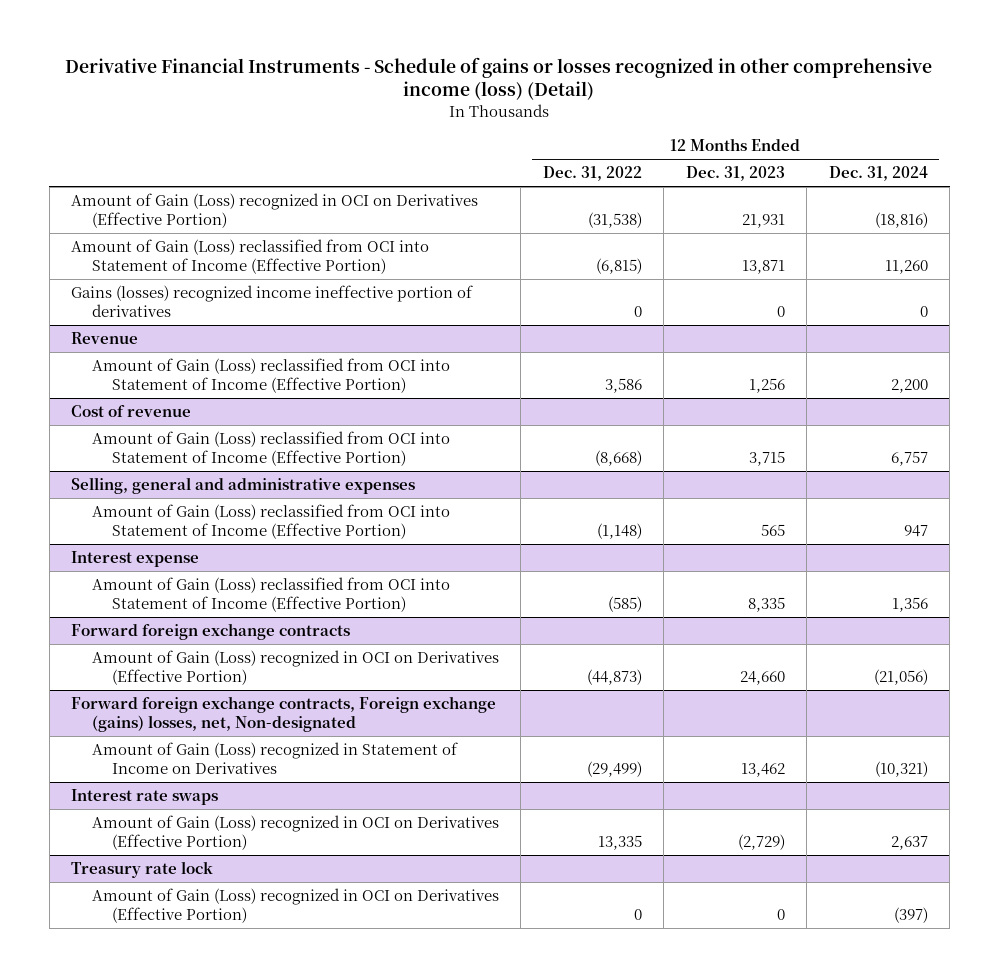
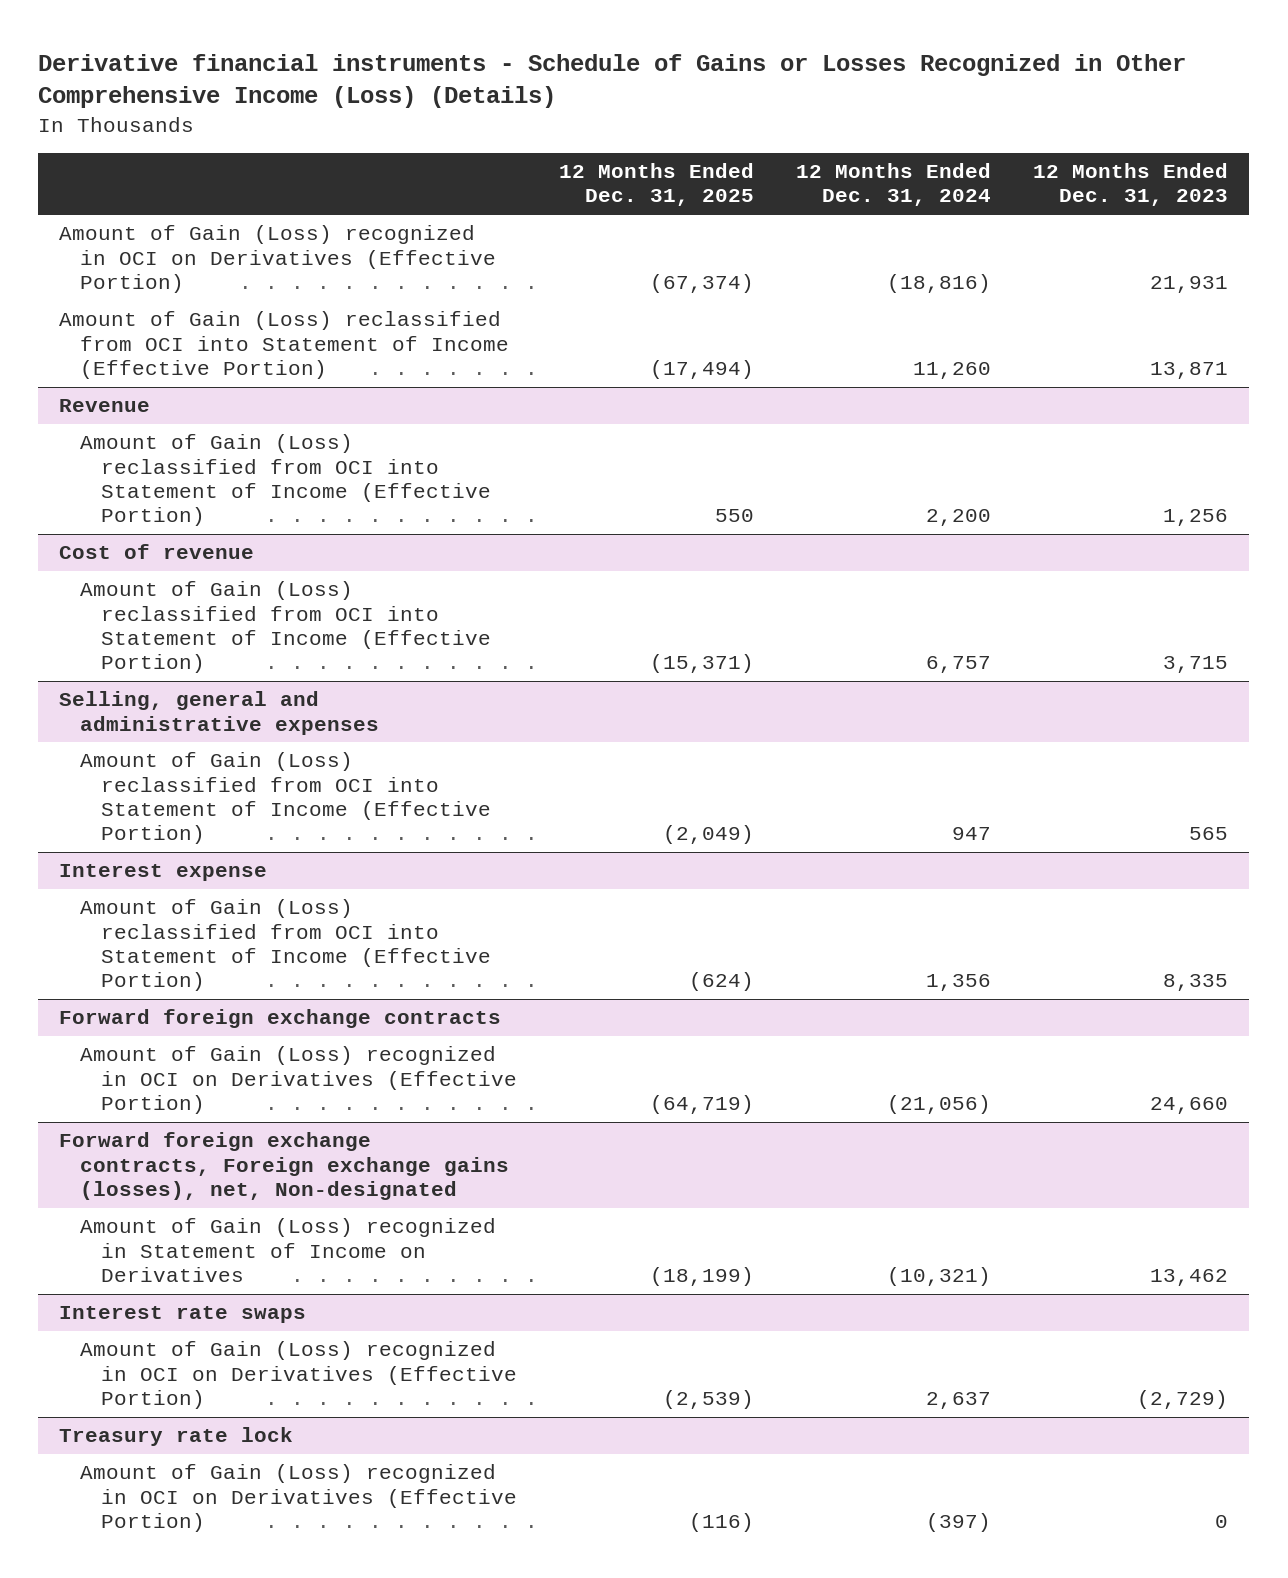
[65,56,933,101] Derivative Financial Instruments - Schedule of gains or losses recognized in other comprehensive income (loss) (Detail) -> [38,53,1187,109] Derivative financial instruments - Schedule of Gains or Losses Recognized in Other Comprehensive Income (Loss) (Details)
[542,166,642,182] Dec. 31, 2022 -> none
none -> [559,163,755,207] 12 Months Ended Dec. 31, 2025
[71,285,474,318] Gains (losses) recognized income ineffective portion of derivatives -> none
[71,696,497,733] Forward foreign exchange contracts, Foreign exchange (gains) losses, net, Non-designated -> [59,1132,510,1201] Forward foreign exchange contracts, Foreign exchange gains (losses), net, Non-designated

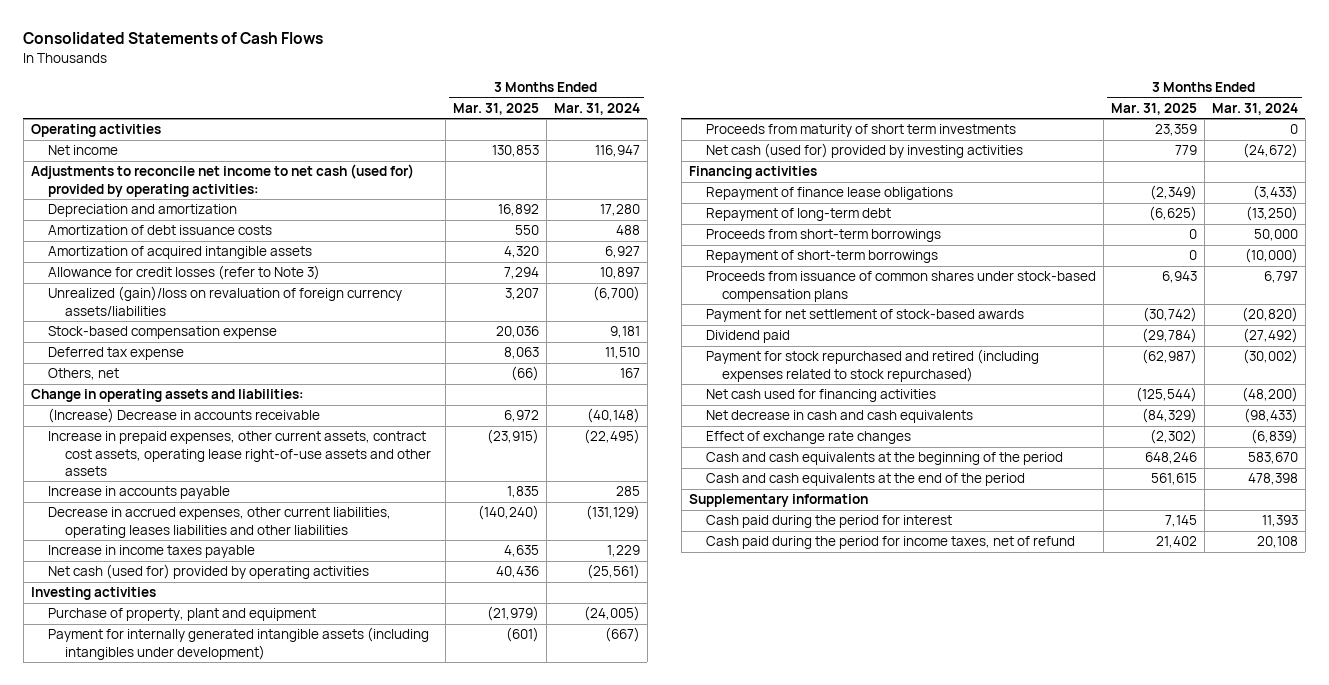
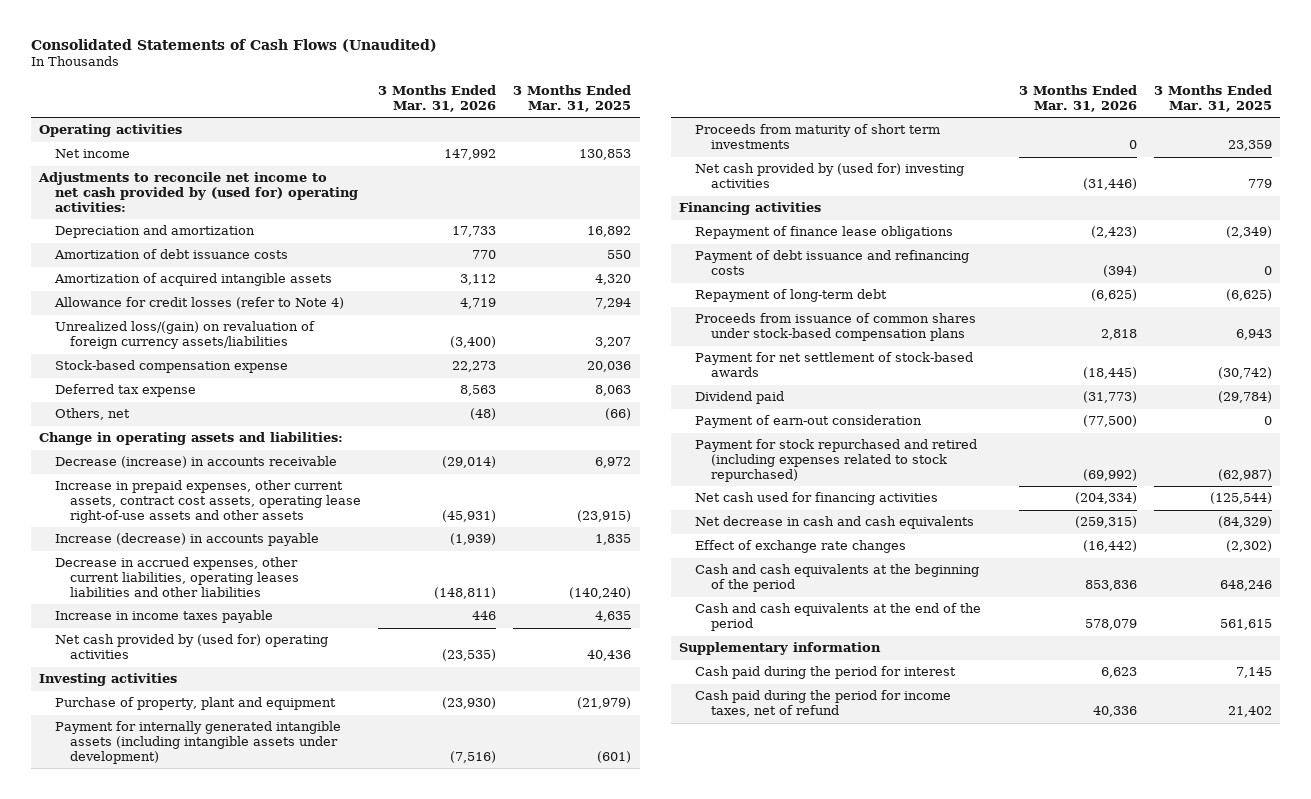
[23,32,324,45] Consolidated Statements of Cash Flows -> [30,38,437,52] Consolidated Statements of Cash Flows (Unaudited)
[553,102,640,115] Mar. 31, 2024 -> none
none -> [378,85,497,112] 3 Months Ended Mar. 31, 2026
[30,164,414,197] Adjustments to reconcile net income to net cash (used for) provided by operating activities: -> [38,172,358,213] Adjustments to reconcile net income to net cash provided by (used for) operating activities:
[47,265,320,281] Allowance for credit losses (refer to Note 3) -> [53,297,344,310] Allowance for credit losses (refer to Note 4)
[47,286,402,316] Unrealized (gain)/loss on revaluation of foreign currency assets/liabilities -> [54,321,315,350] Unrealized loss/(gain) on revaluation of foreign currency assets/liabilities
[47,408,320,424] (Increase) Decrease in accounts receivable -> [54,456,337,469] Decrease (increase) in accounts receivable
[47,486,230,500] Increase in accounts payable -> [54,533,319,547] Increase (decrease) in accounts payable
[47,564,369,580] Net cash (used for) provided by operating activities -> [54,634,328,660] Net cash provided by (used for) operating activities
[47,627,429,660] Payment for internally generated intangible assets (including intangibles under development) -> [54,721,341,765] Payment for internally generated intangible assets (including intangible assets under development)
[705,143,1023,159] Net cash (used for) provided by investing activities -> [695,163,965,189] Net cash provided by (used for) investing activities
none -> [695,250,970,276] Payment of debt issuance and refinancing costs
[705,229,941,243] Proceeds from short-term borrowings -> none
[705,250,938,264] Repayment of short-term borrowings -> none
none -> [695,415,923,429] Payment of earn-out consideration

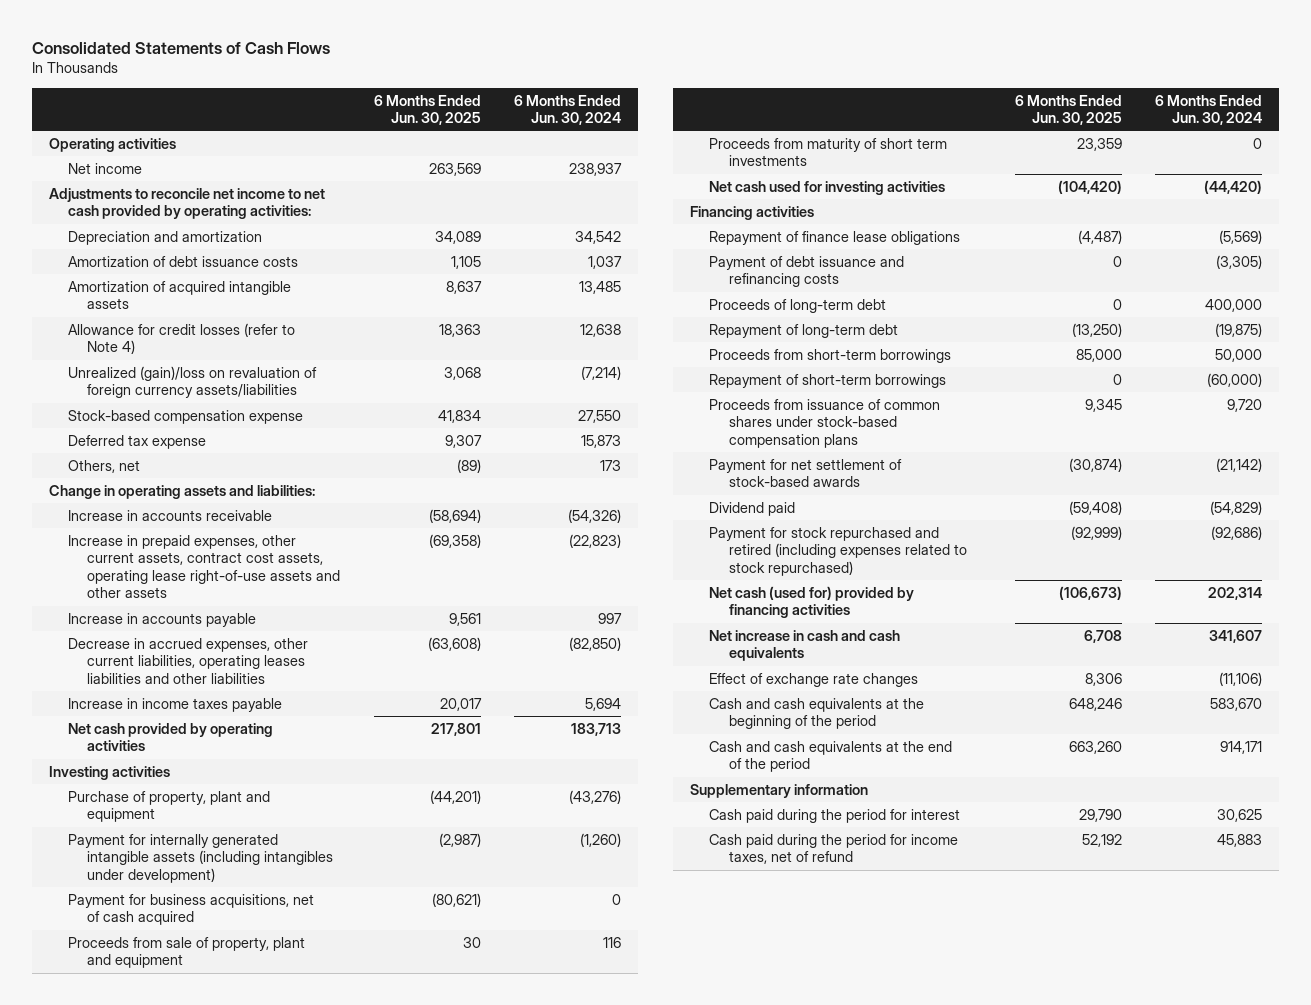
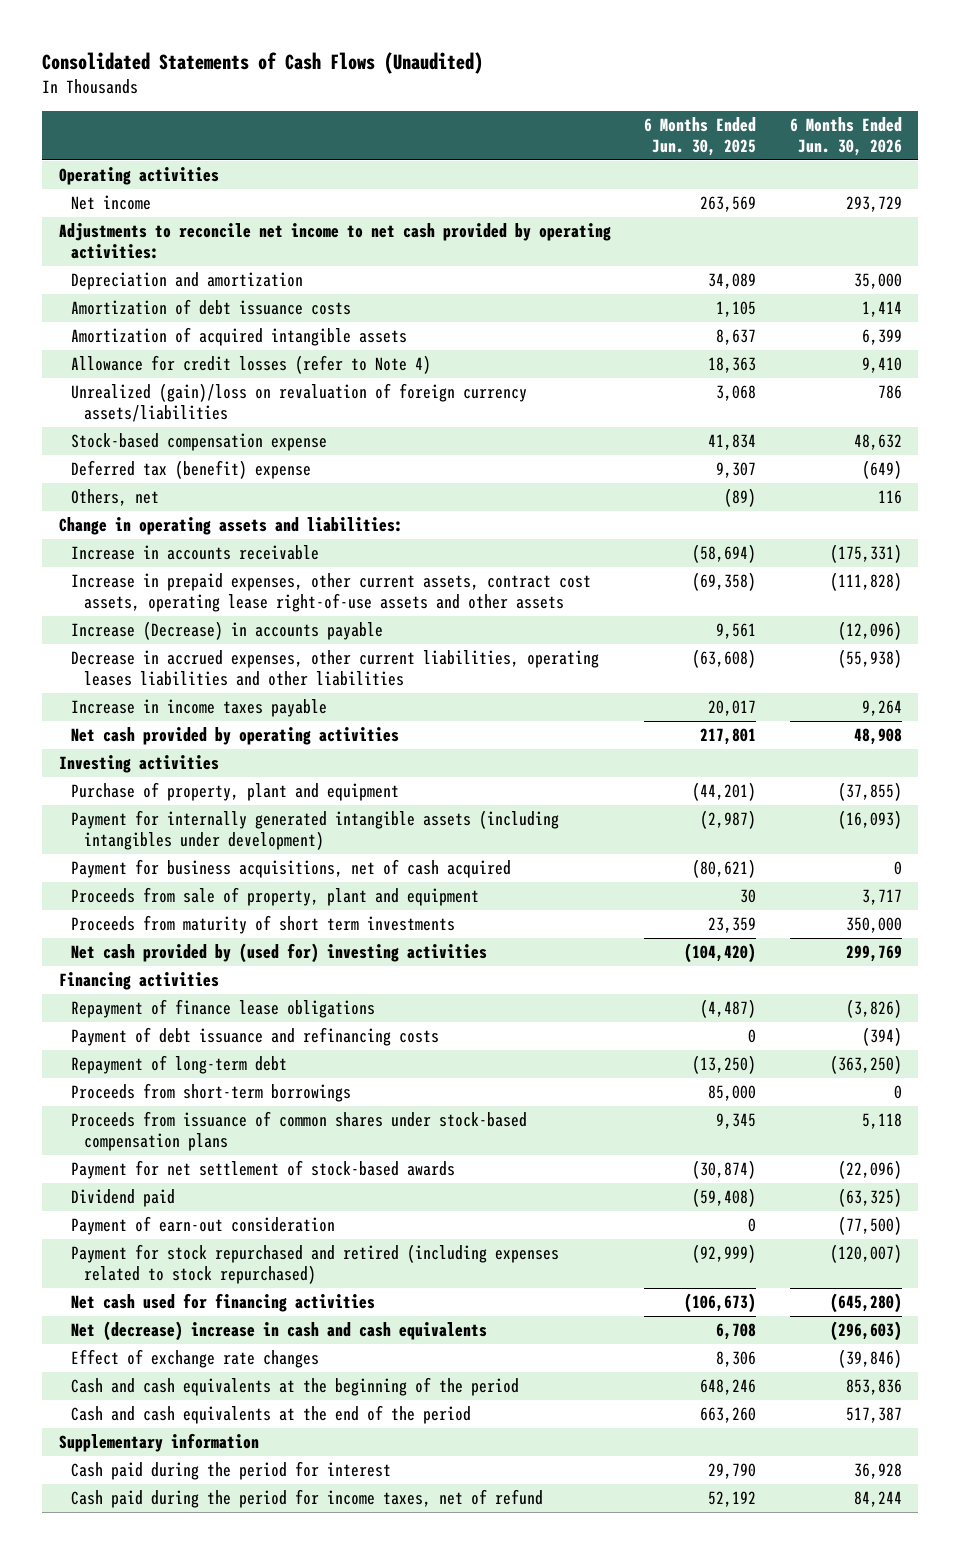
[32,42,331,55] Consolidated Statements of Cash Flows -> [41,52,483,75] Consolidated Statements of Cash Flows (Unaudited)
[514,94,622,126] 6 Months Ended Jun. 30, 2024 -> none
none -> [789,117,902,156] 6 Months Ended Jun. 30, 2026
[68,434,207,449] Deferred tax expense -> [71,460,312,480] Deferred tax (benefit) expense
[68,612,257,627] Increase in accounts payable -> [71,621,384,641] Increase (Decrease) in accounts payable
[709,180,946,195] Net cash used for investing activities -> [71,943,488,964] Net cash provided by (used for) investing activities
[709,298,887,313] Proceeds of long-term debt -> none
[709,373,947,388] Repayment of short-term borrowings -> none
none -> [71,1216,336,1236] Payment of earn-out consideration
[709,585,915,619] Net cash (used for) provided by financing activities -> [71,1293,376,1313] Net cash used for financing activities
[709,629,901,662] Net increase in cash and cash equivalents -> [71,1321,488,1342] Net (decrease) increase in cash and cash equivalents

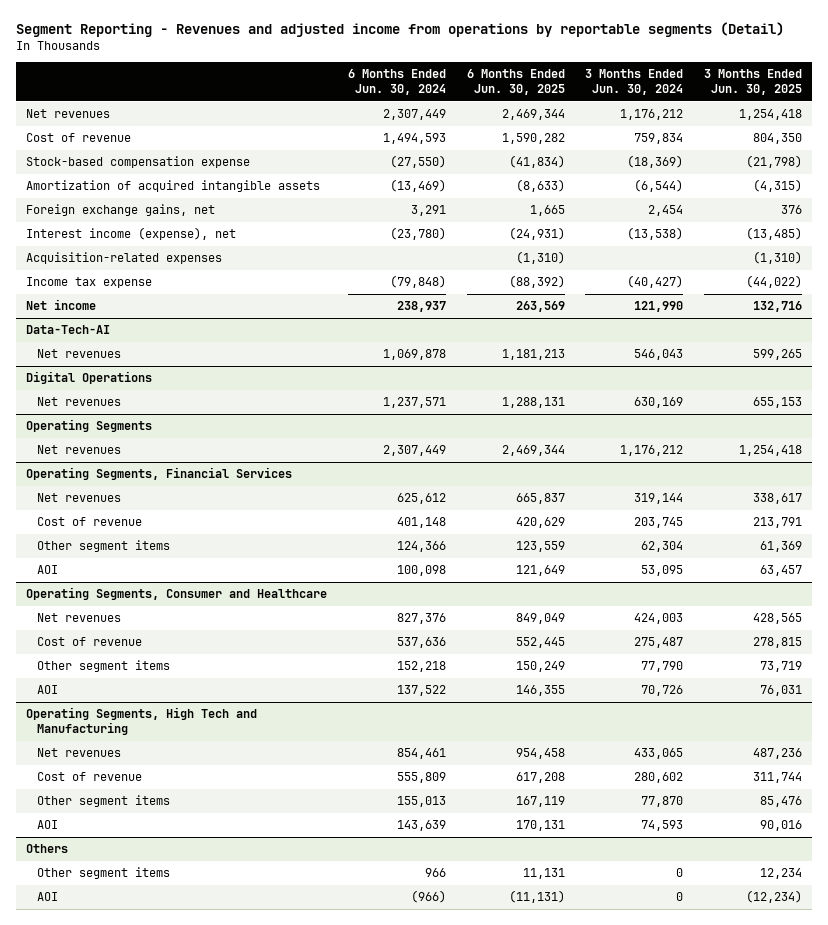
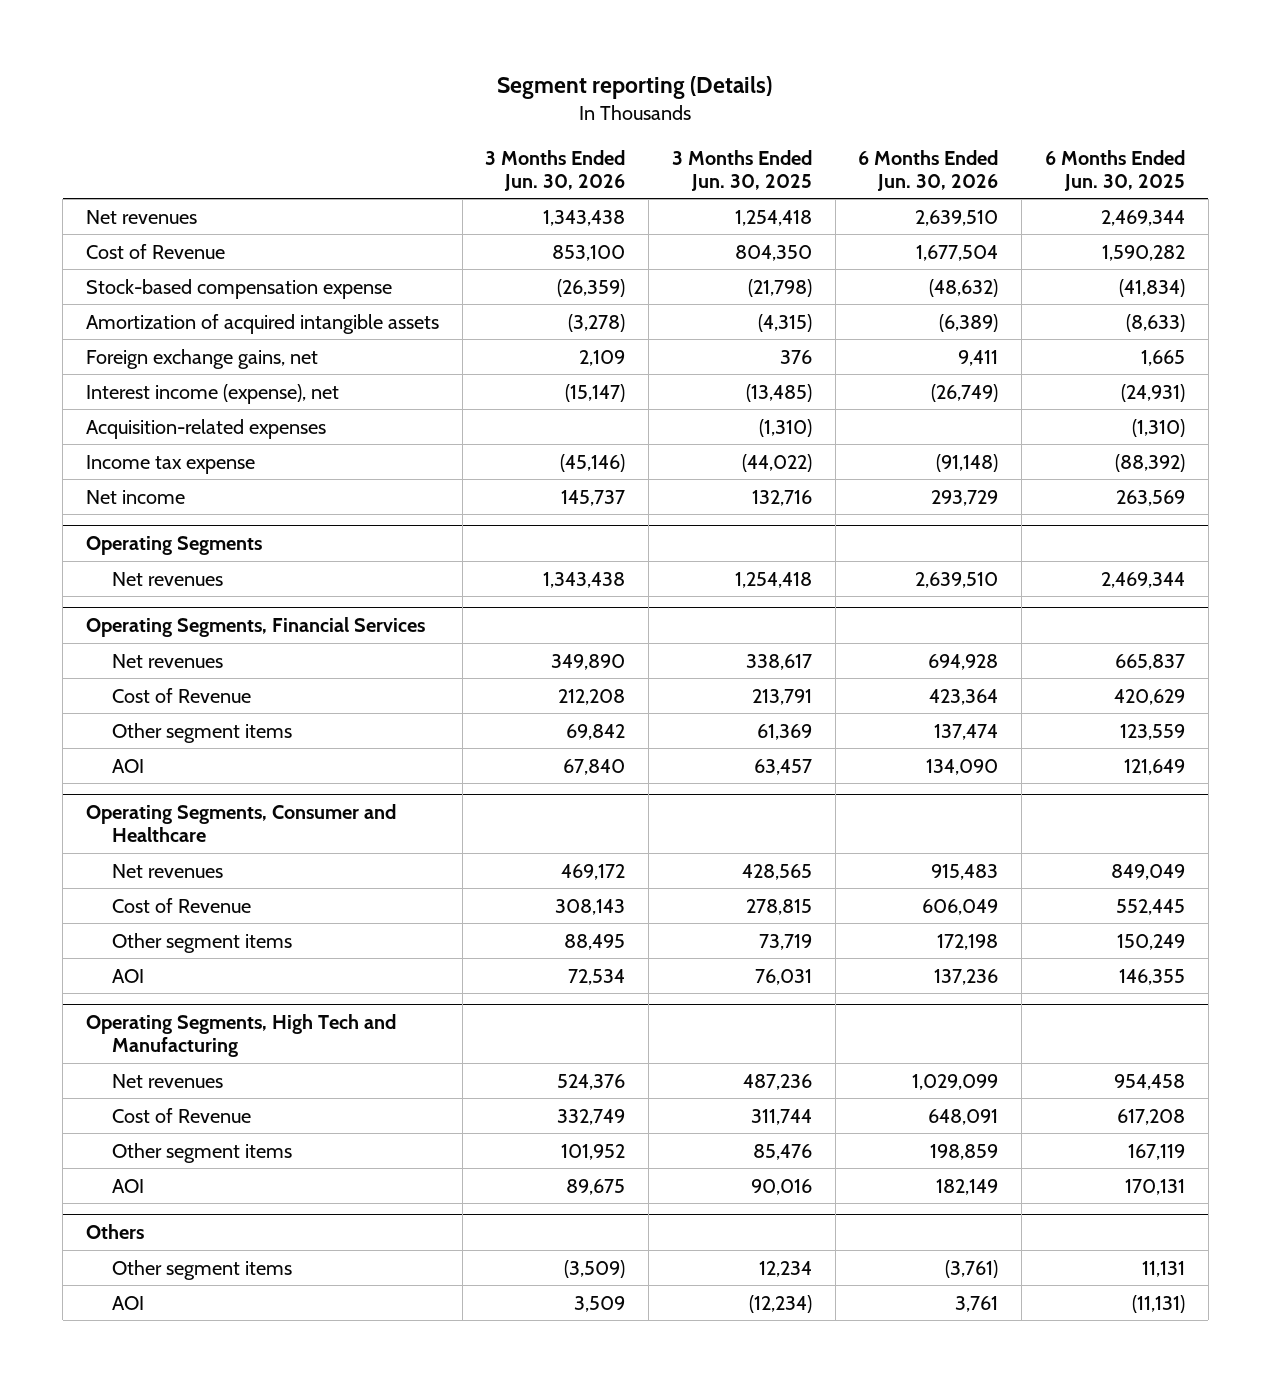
[15,22,784,38] Segment Reporting - Revenues and adjusted income from operations by reportable segments (Detail) -> [497,76,773,100] Segment reporting (Details)
[347,68,446,95] 6 Months Ended Jun. 30, 2024 -> none
[585,68,684,95] 3 Months Ended Jun. 30, 2024 -> none
none -> [485,149,626,191] 3 Months Ended Jun. 30, 2026
none -> [858,149,999,191] 6 Months Ended Jun. 30, 2026
[26,133,132,143] Cost of revenue -> [85,243,225,259] Cost of Revenue
[26,325,111,335] Data-Tech-AI -> none
[36,349,121,359] Net revenues -> none
[26,371,153,385] Digital Operations -> none
[36,397,121,407] Net revenues -> none
[36,517,142,527] Cost of revenue -> [111,687,251,703] Cost of Revenue
[36,637,142,647] Cost of revenue -> [111,897,251,913] Cost of Revenue
[36,772,142,782] Cost of revenue -> [111,1107,251,1123] Cost of Revenue

